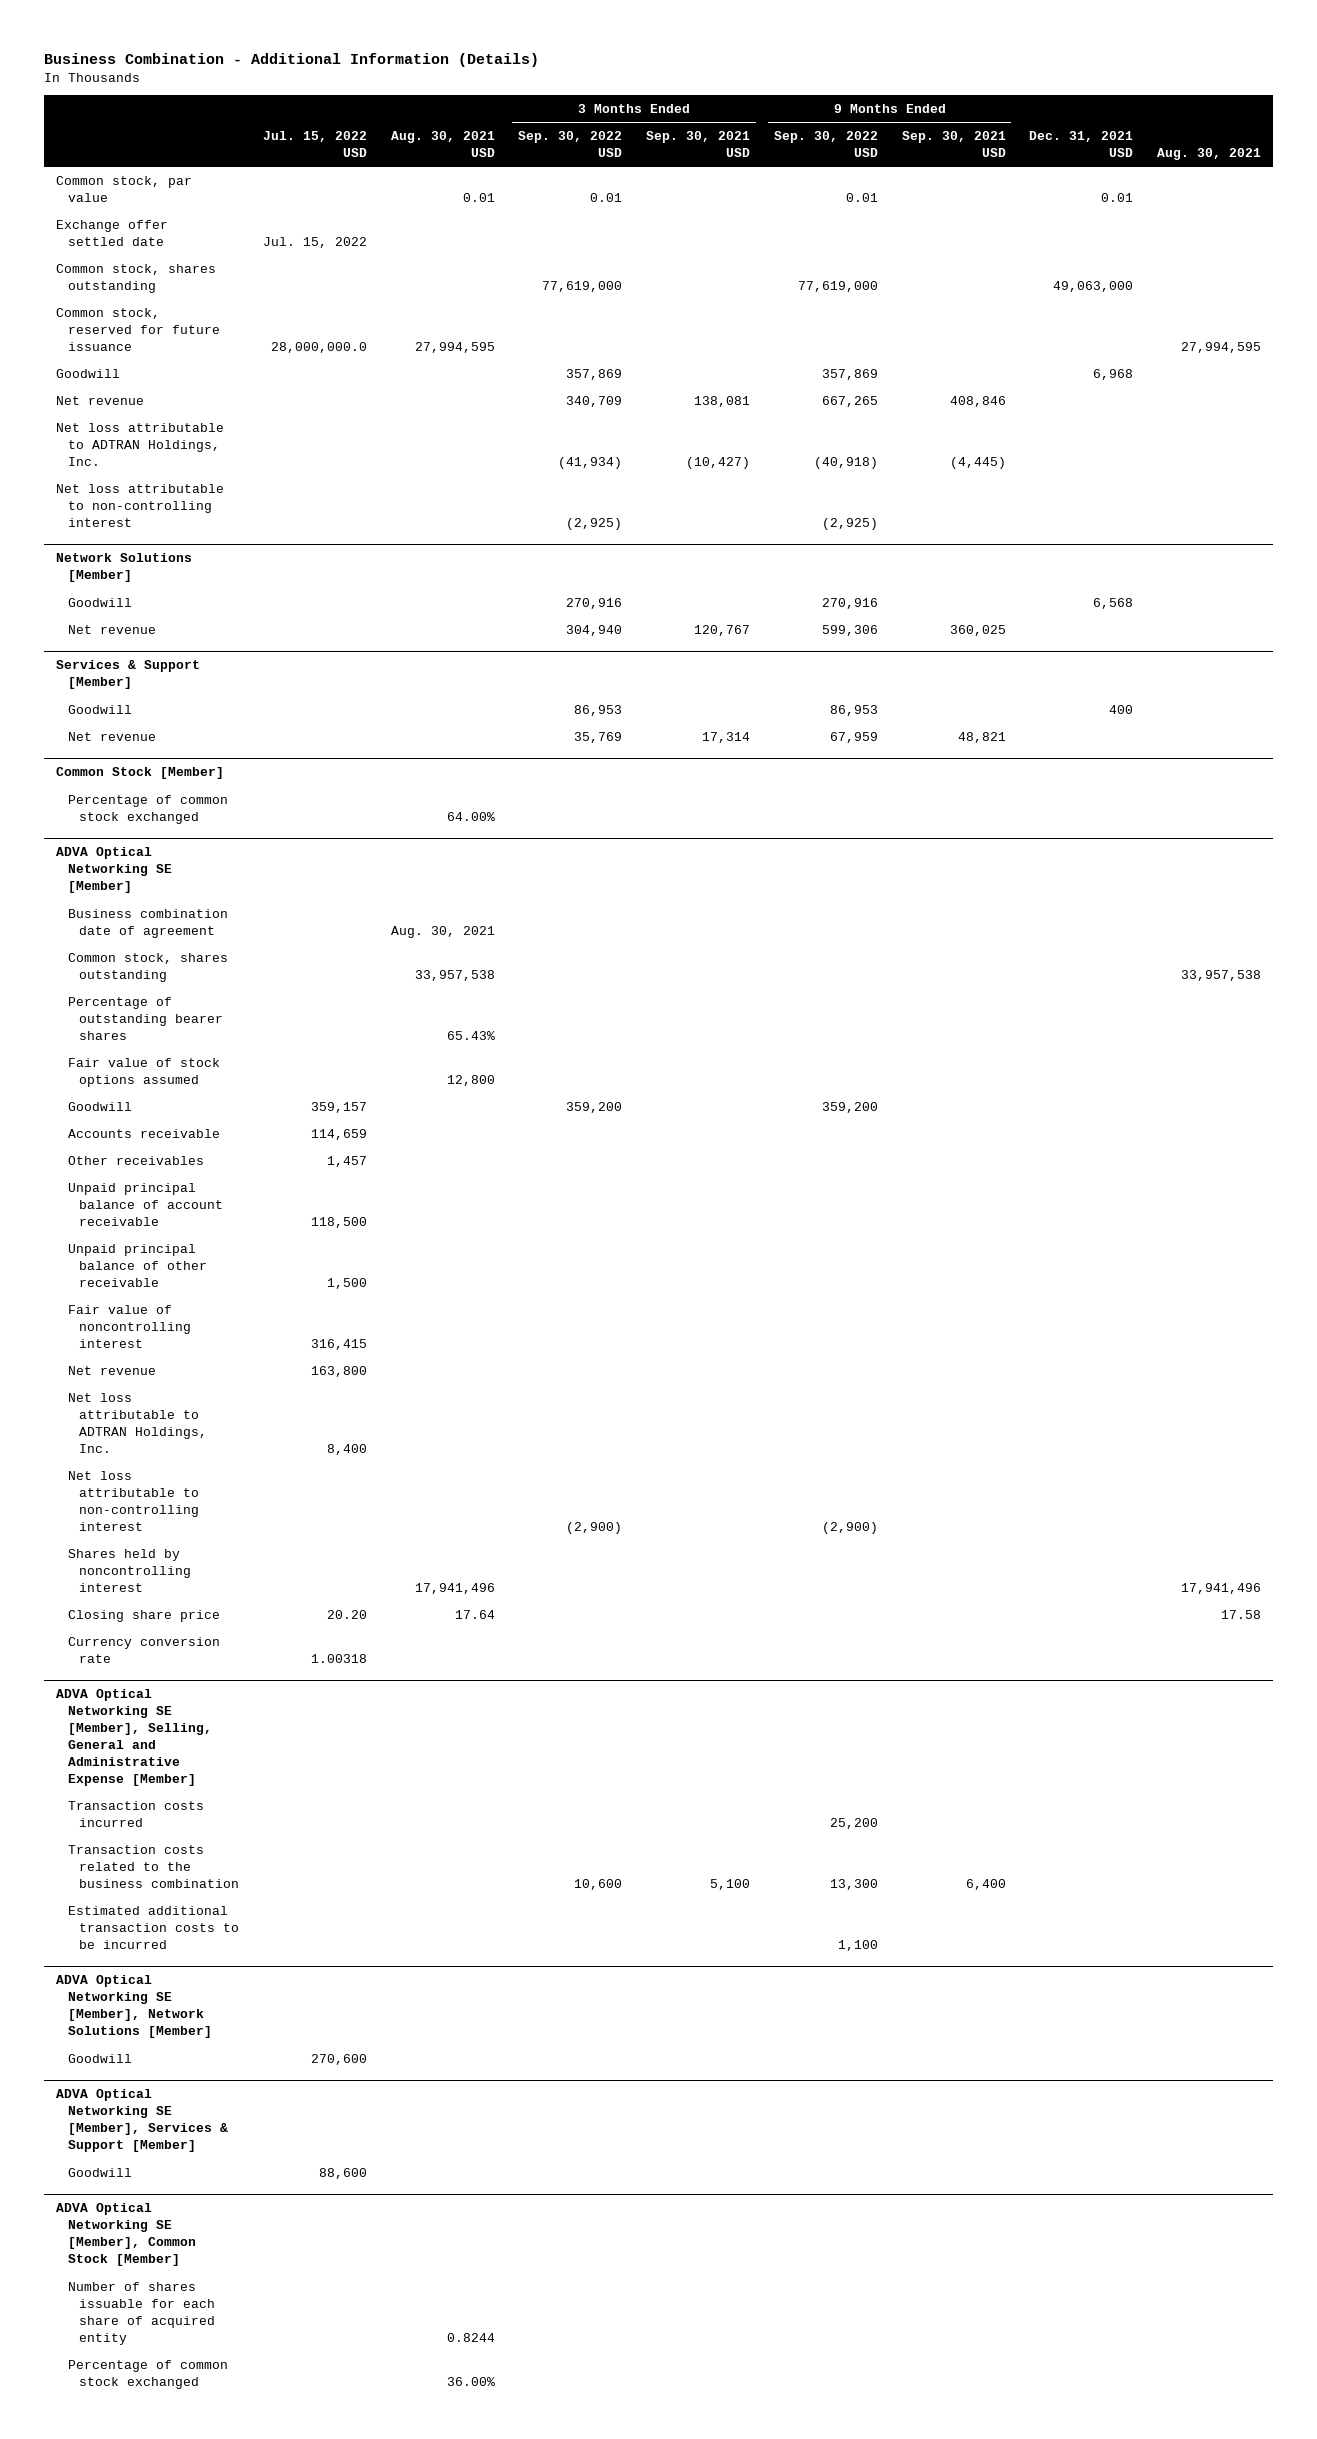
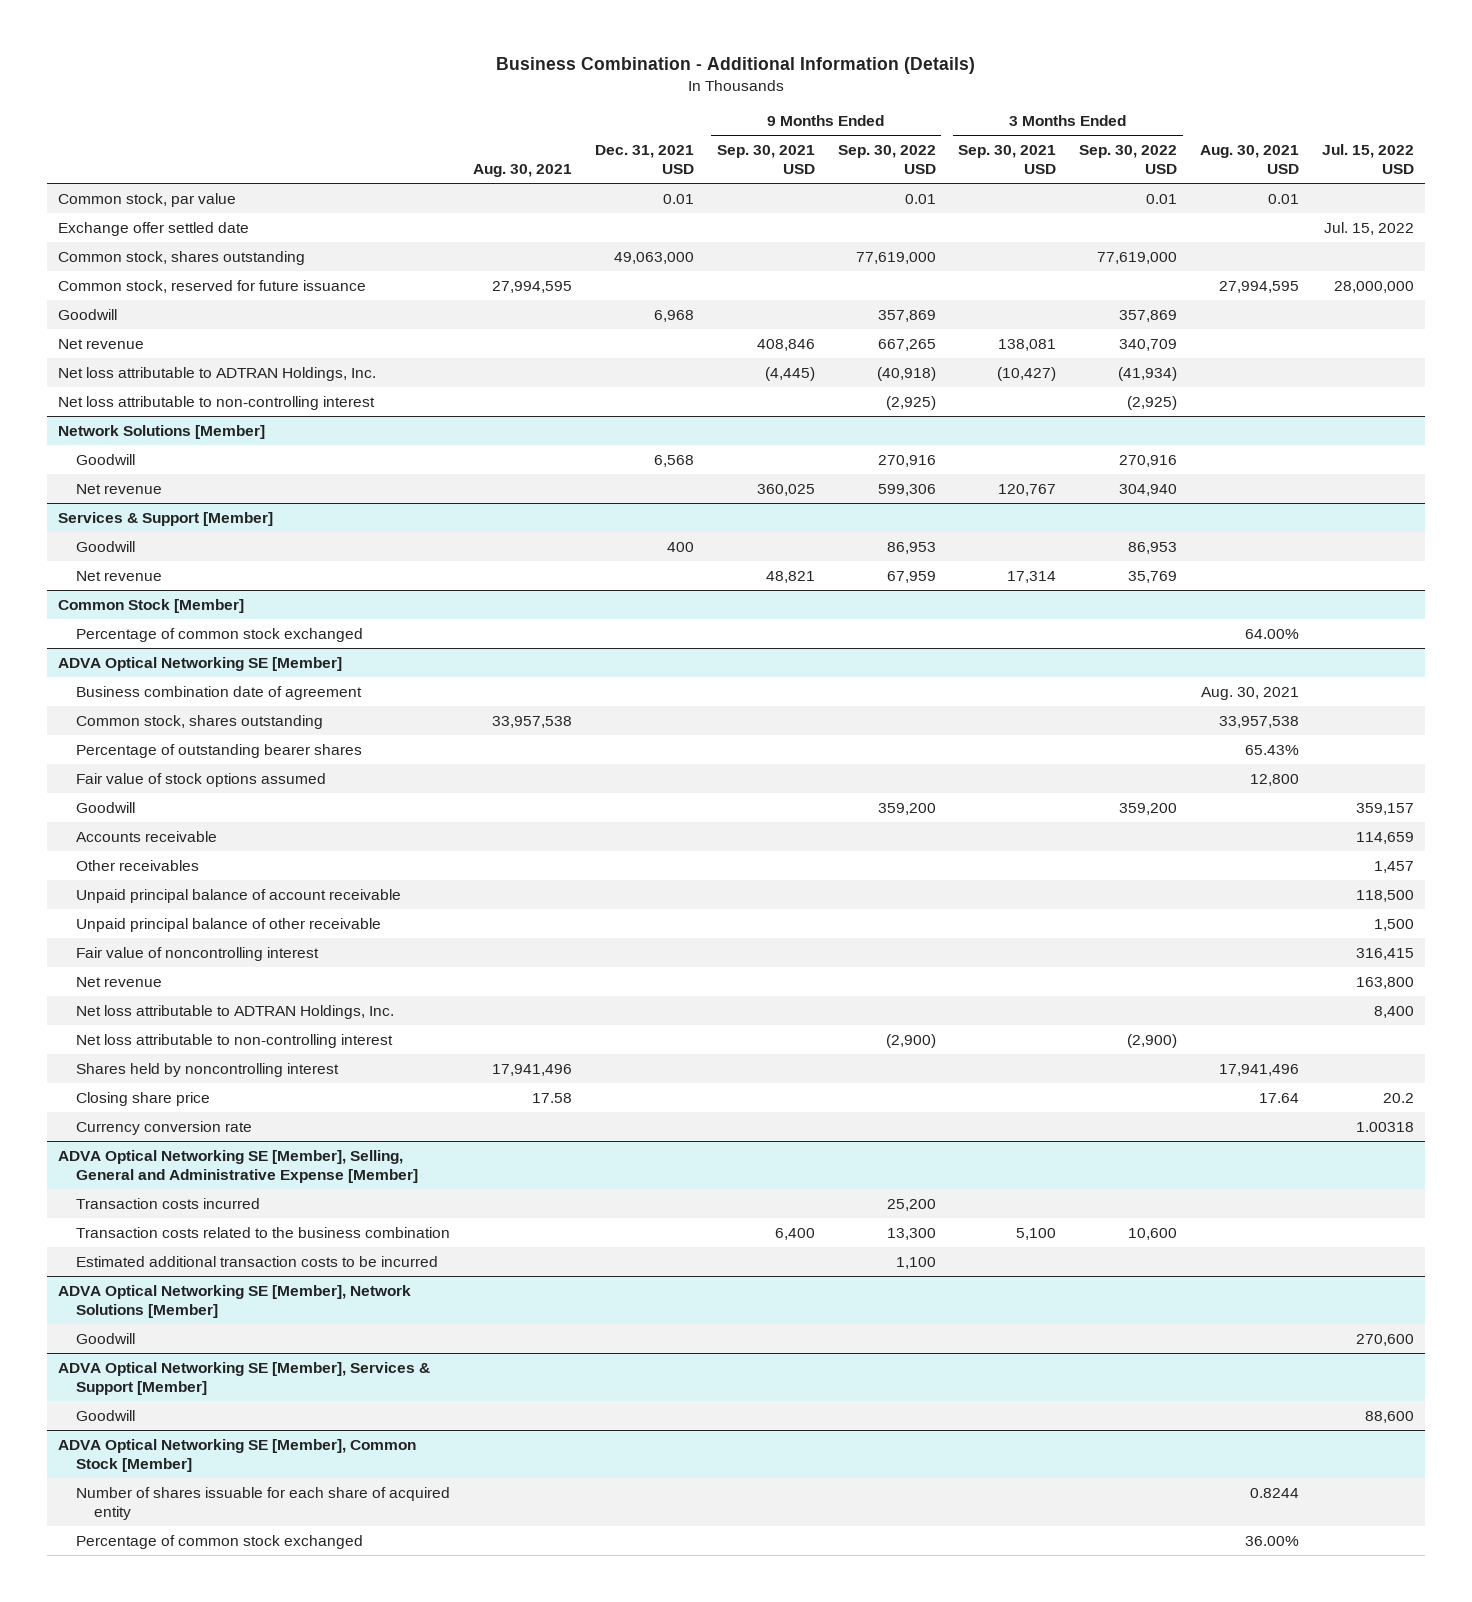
[270,341,367,353] 28,000,000.0 -> [1333,280,1414,293] 28,000,000
[326,1609,367,1619] 20.20 -> [1382,1092,1414,1103] 20.2

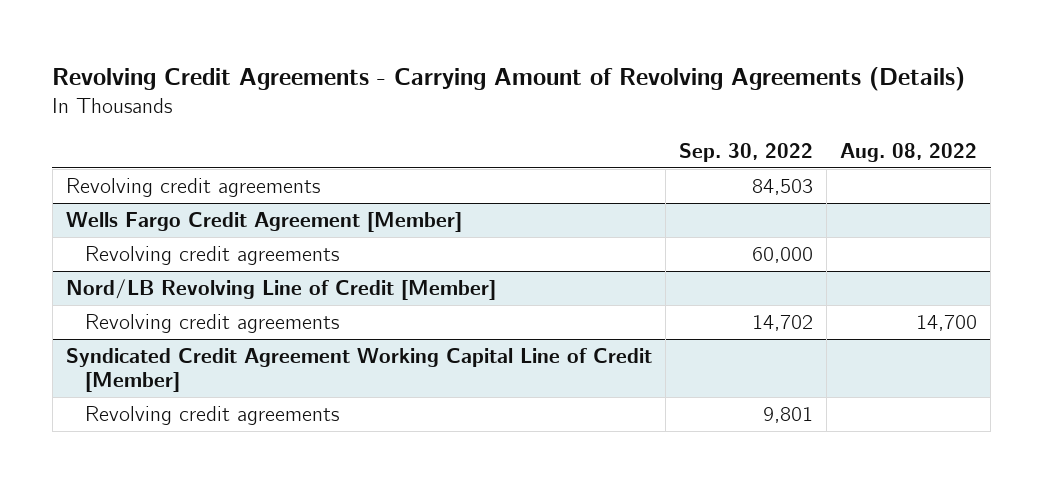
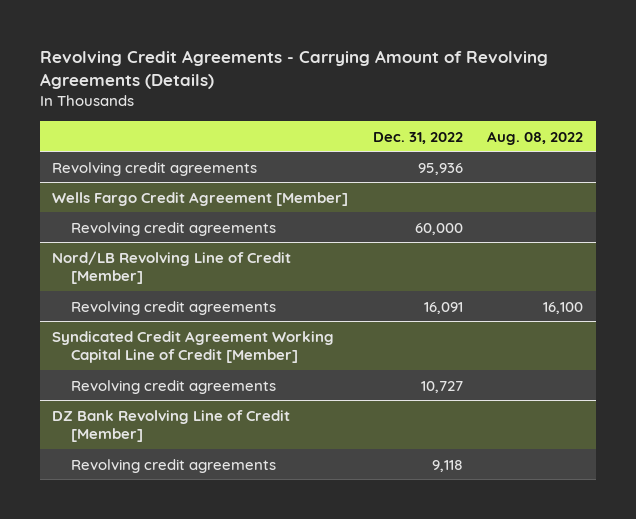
[678,143,813,163] Sep. 30, 2022 -> none
none -> [372,131,463,144] Dec. 31, 2022
[916,315,978,332] 14,700 -> [543,301,584,314] 16,100
none -> [52,409,291,443] DZ Bank Revolving Line of Credit [Member]
none -> [71,458,277,473] Revolving credit agreements

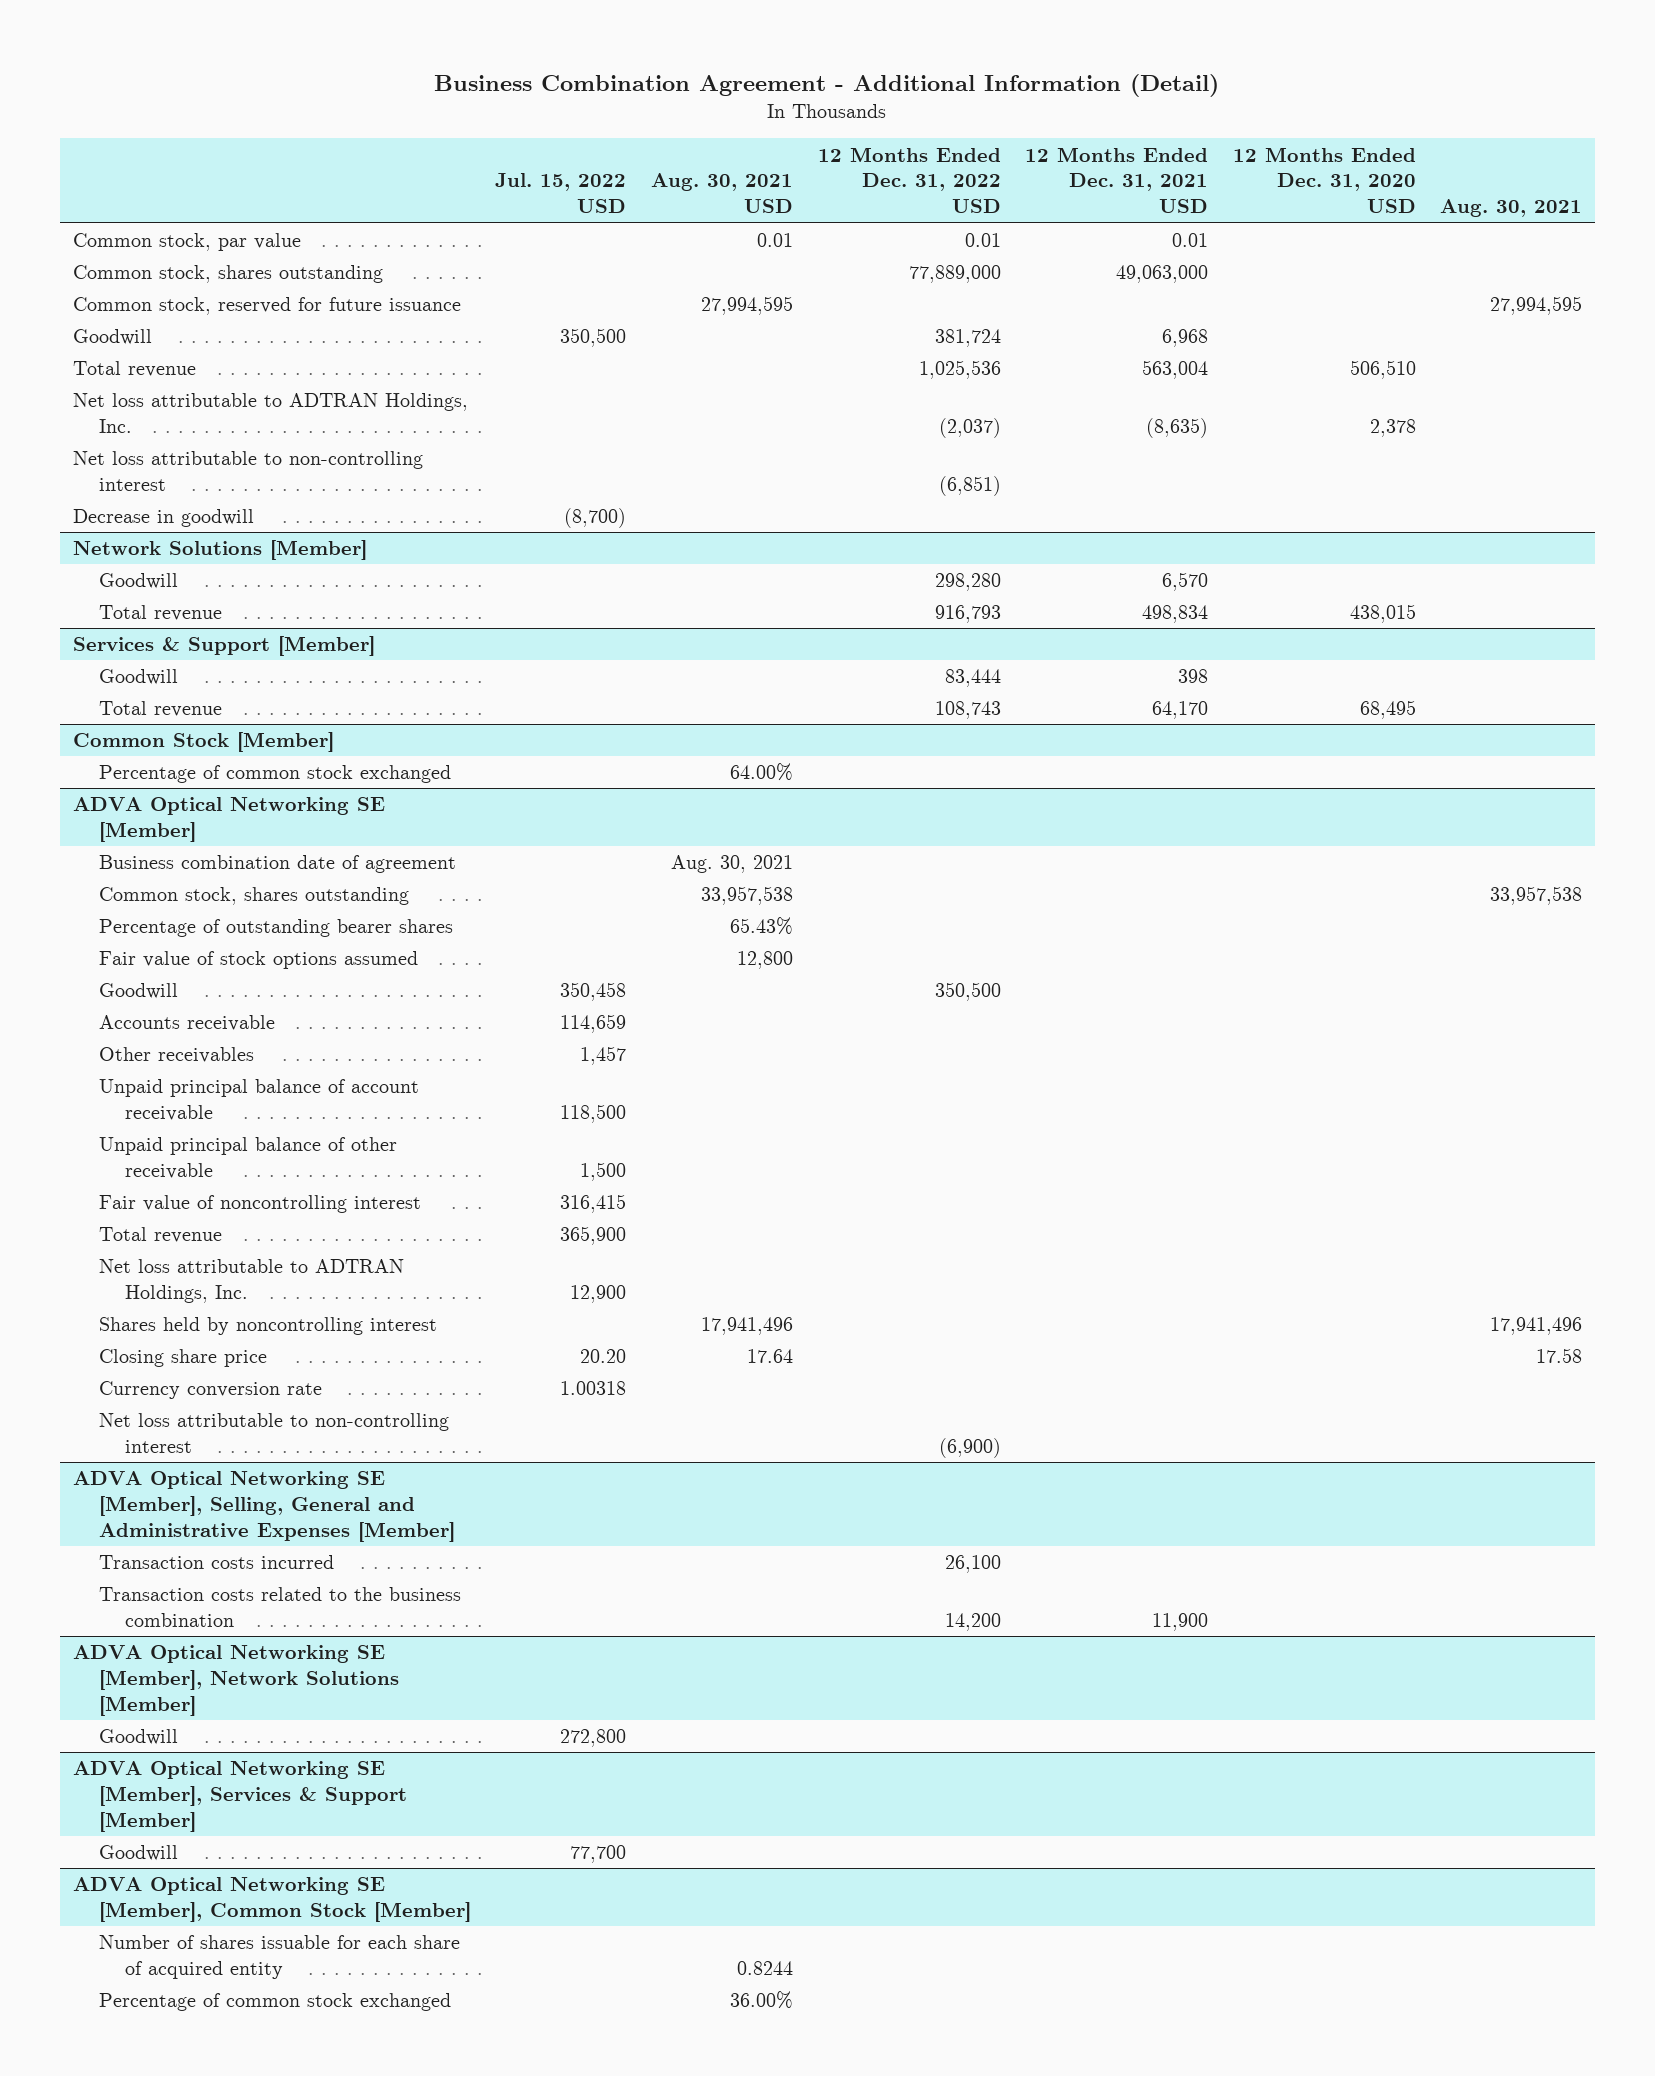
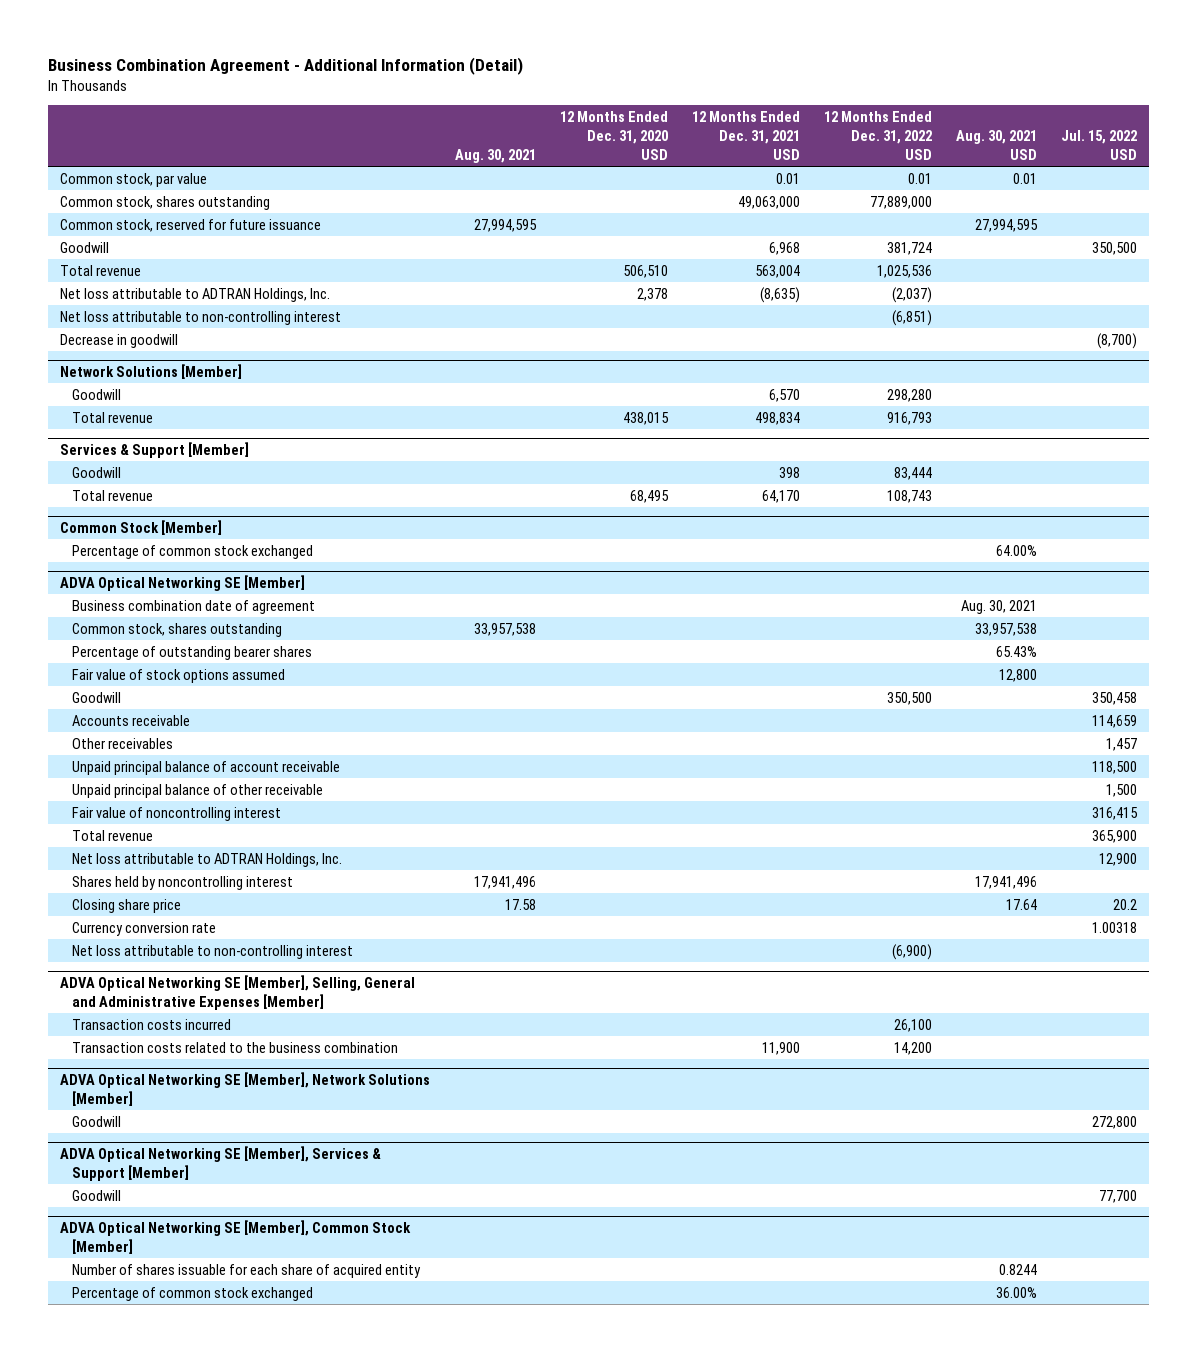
[580,1349,627,1364] 20.20 -> [1113,898,1138,910] 20.2

